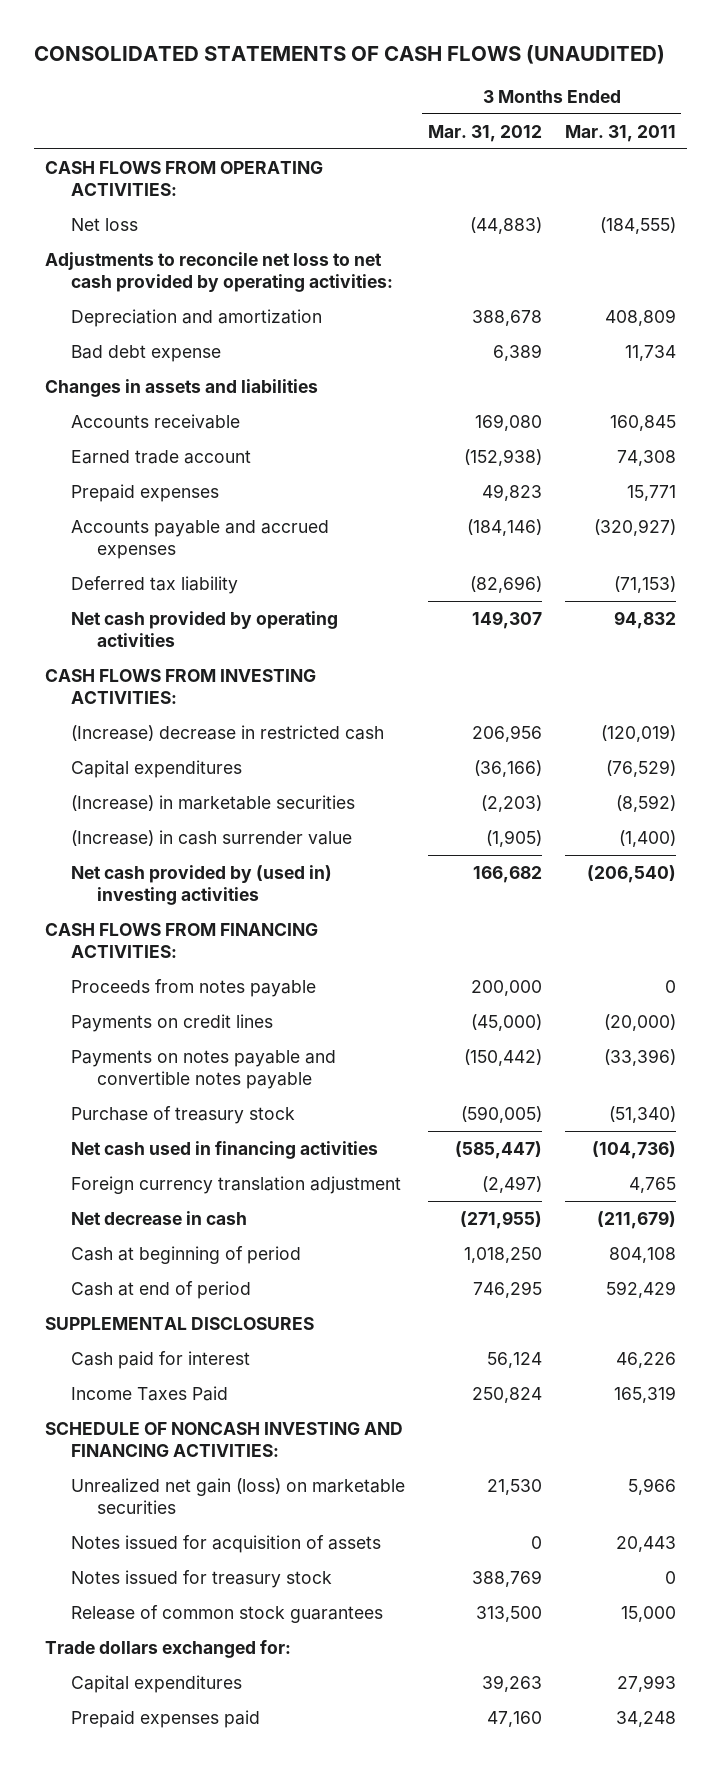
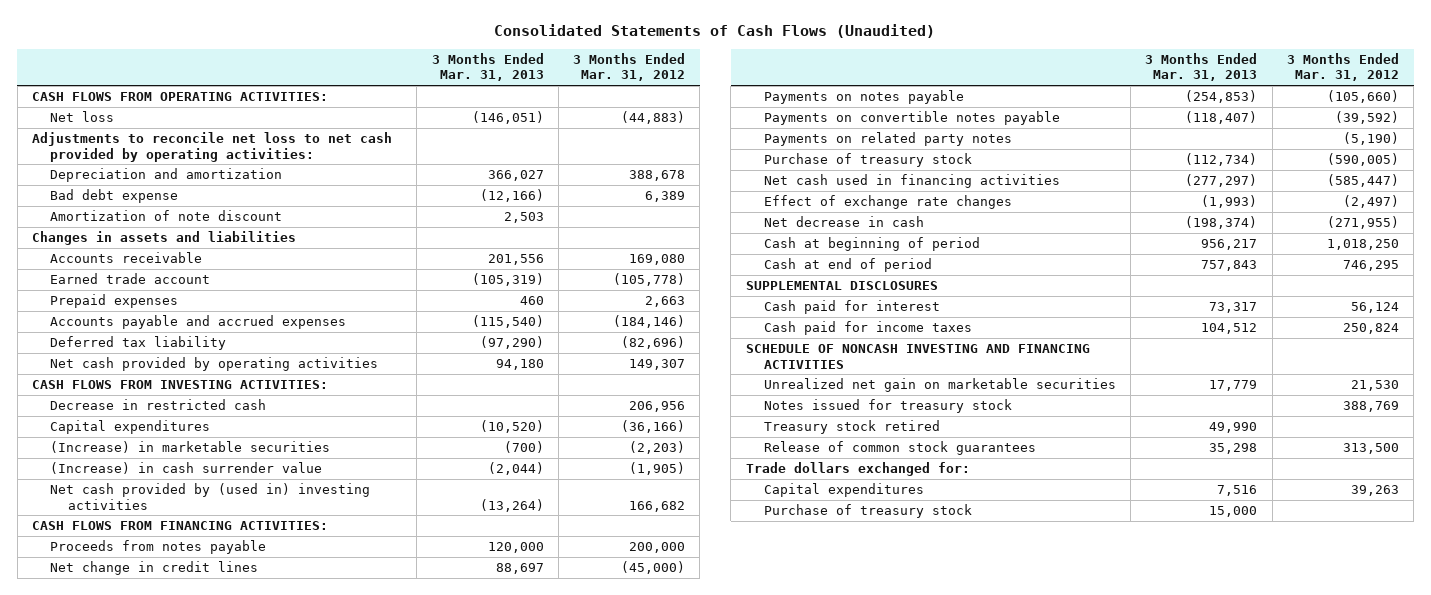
[33,45,665,65] CONSOLIDATED STATEMENTS OF CASH FLOWS (UNAUDITED) -> [494,24,936,39] Consolidated Statements of Cash Flows (Unaudited)
[564,124,676,142] Mar. 31, 2011 -> none
none -> [431,52,544,82] 3 Months Ended Mar. 31, 2013
none -> [50,209,283,221] Amortization of note discount
[463,448,542,466] (152,938) -> [613,272,686,286] (105,778)
[481,483,542,501] 49,823 -> [645,295,686,307] 2,663
[70,724,384,741] (Increase) decrease in restricted cash -> [50,398,267,410] Decrease in restricted cash
[70,1013,273,1032] Payments on credit lines -> [50,560,259,575] Net change in credit lines
[70,1049,336,1090] Payments on notes payable and convertible notes payable -> [763,89,964,104] Payments on notes payable
[463,1048,542,1066] (150,442) -> [1326,89,1399,103] (105,660)
none -> [763,110,1060,125] Payments on convertible notes payable
none -> [763,131,1012,146] Payments on related party notes
[70,1175,401,1194] Foreign currency translation adjustment -> [763,194,1012,209] Effect of exchange rate changes
[70,1534,381,1553] Notes issued for acquisition of assets -> none
[70,1385,228,1401] Income Taxes Paid -> [763,320,972,335] Cash paid for income taxes
[45,1421,404,1458] SCHEDULE OF NONCASH INVESTING AND FINANCING ACTIVITIES: -> [745,343,1090,369] SCHEDULE OF NONCASH INVESTING AND FINANCING ACTIVITIES
[70,1477,405,1515] Unrealized net gain (loss) on marketable securities -> [763,377,1116,392] Unrealized net gain on marketable securities
none -> [763,419,940,434] Treasury stock retired
[70,1709,260,1728] Prepaid expenses paid -> none
none -> [763,503,972,518] Purchase of treasury stock

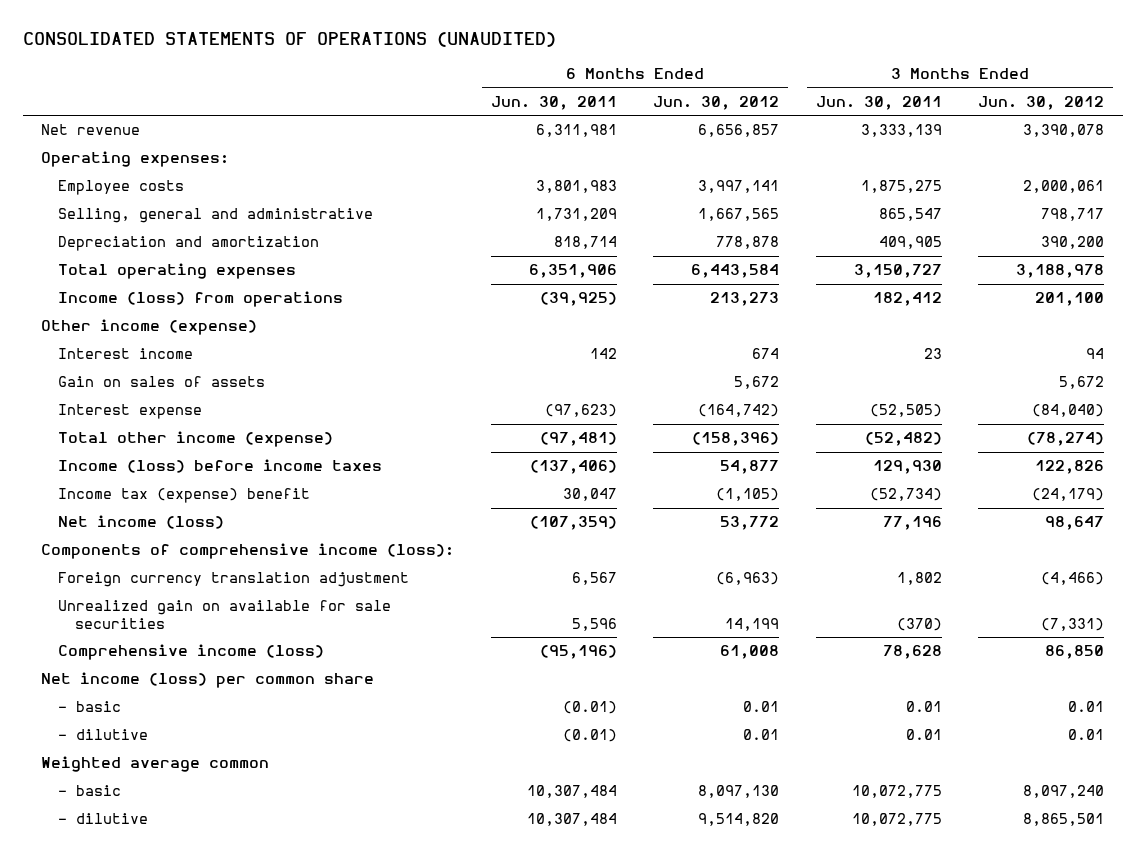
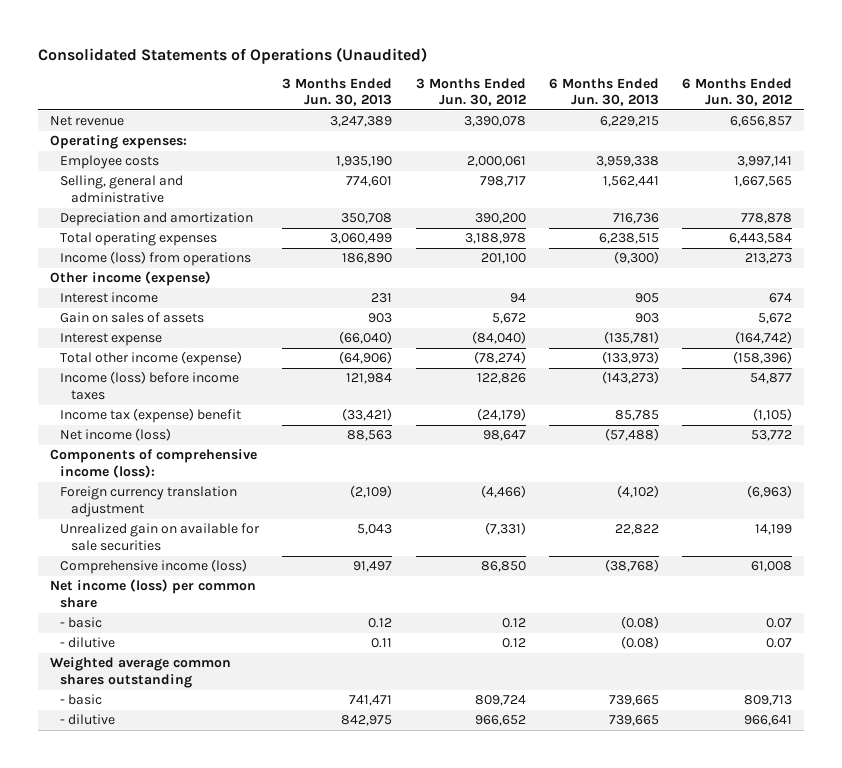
[23,32,557,48] CONSOLIDATED STATEMENTS OF OPERATIONS (UNAUDITED) -> [37,46,427,64] Consolidated Statements of Operations (Unaudited)
[490,95,617,110] Jun. 30, 2011 -> none
[815,95,942,110] Jun. 30, 2011 -> none
none -> [282,77,393,107] 3 Months Ended Jun. 30, 2013
none -> [548,77,659,107] 6 Months Ended Jun. 30, 2013
[743,701,780,713] 0.01 -> [766,618,793,629] 0.07
[1068,701,1105,713] 0.01 -> [501,618,526,629] 0.12
[743,729,780,741] 0.01 -> [766,638,793,649] 0.07
[1068,729,1105,741] 0.01 -> [501,638,526,649] 0.12
[41,756,270,773] Weighted average common -> [49,657,231,688] Weighted average common shares outstanding
[698,785,780,799] 8,097,130 -> [744,695,793,707] 809,713
[1023,785,1105,799] 8,097,240 -> [474,695,526,707] 809,724
[698,813,780,827] 9,514,820 -> [744,715,793,727] 966,641
[1023,813,1105,827] 8,865,501 -> [474,715,526,727] 966,652

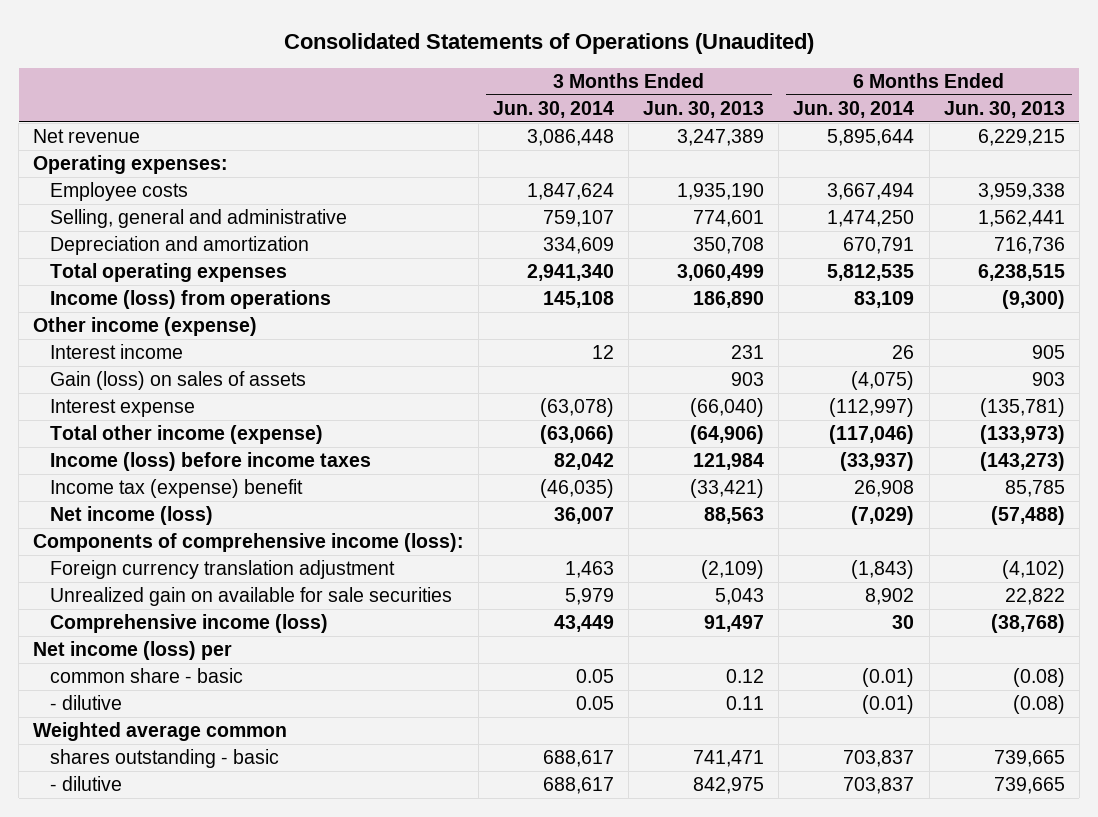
[415,77,526,107] 3 Months Ended Jun. 30, 2012 -> none
[682,77,793,107] 6 Months Ended Jun. 30, 2012 -> none
none -> [493,101,615,119] Jun. 30, 2014
none -> [793,101,915,119] Jun. 30, 2014
[60,312,205,324] Gain on sales of assets -> [50,371,307,391] Gain (loss) on sales of assets
[49,579,256,608] Net income (loss) per common share -> [33,641,233,661] Net income (loss) per
[60,617,103,629] - basic -> [50,668,244,684] common share - basic
[49,657,231,688] Weighted average common shares outstanding -> [33,722,288,742] Weighted average common
[60,694,103,706] - basic -> [50,749,280,769] shares outstanding - basic

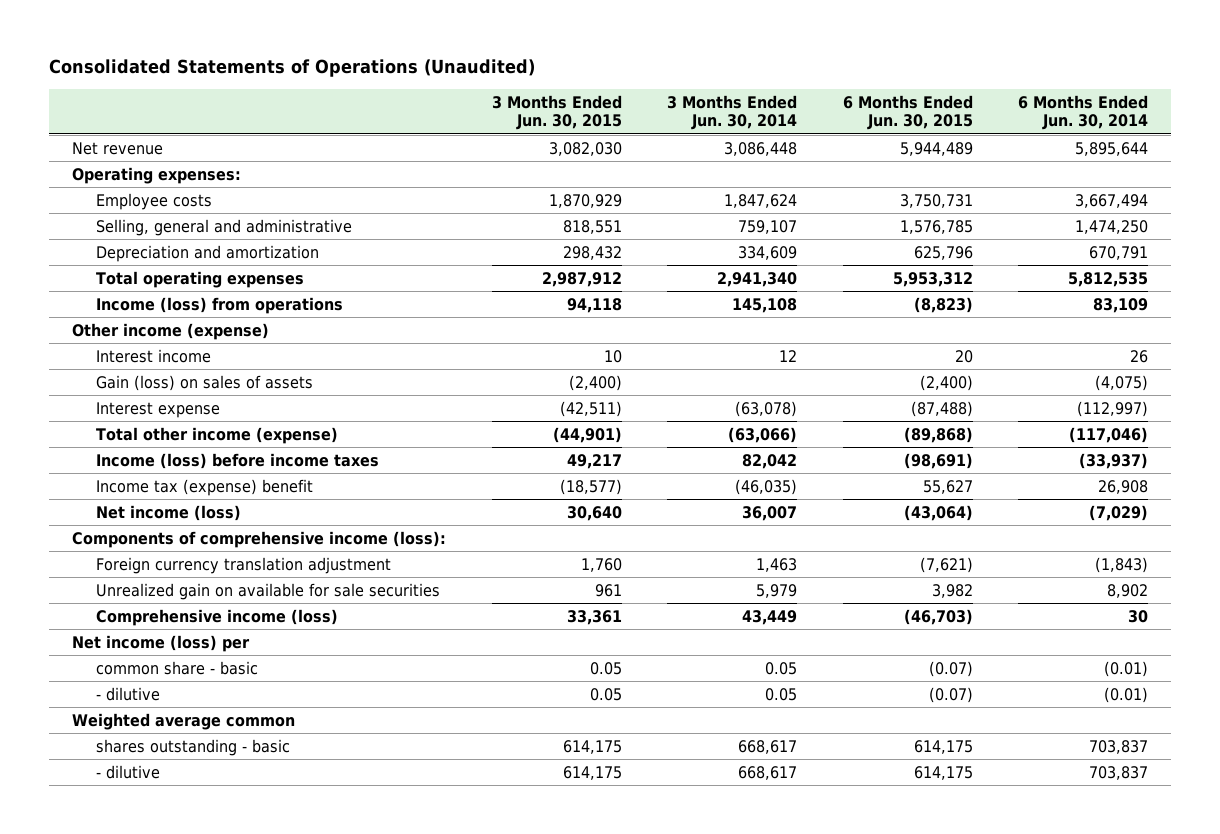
[643,101,765,119] Jun. 30, 2013 -> none
[943,101,1065,119] Jun. 30, 2013 -> none
none -> [491,94,622,131] 3 Months Ended Jun. 30, 2015
none -> [842,94,973,131] 6 Months Ended Jun. 30, 2015
[543,750,615,768] 688,617 -> [738,739,798,754] 668,617
[543,777,615,795] 688,617 -> [738,765,798,780] 668,617

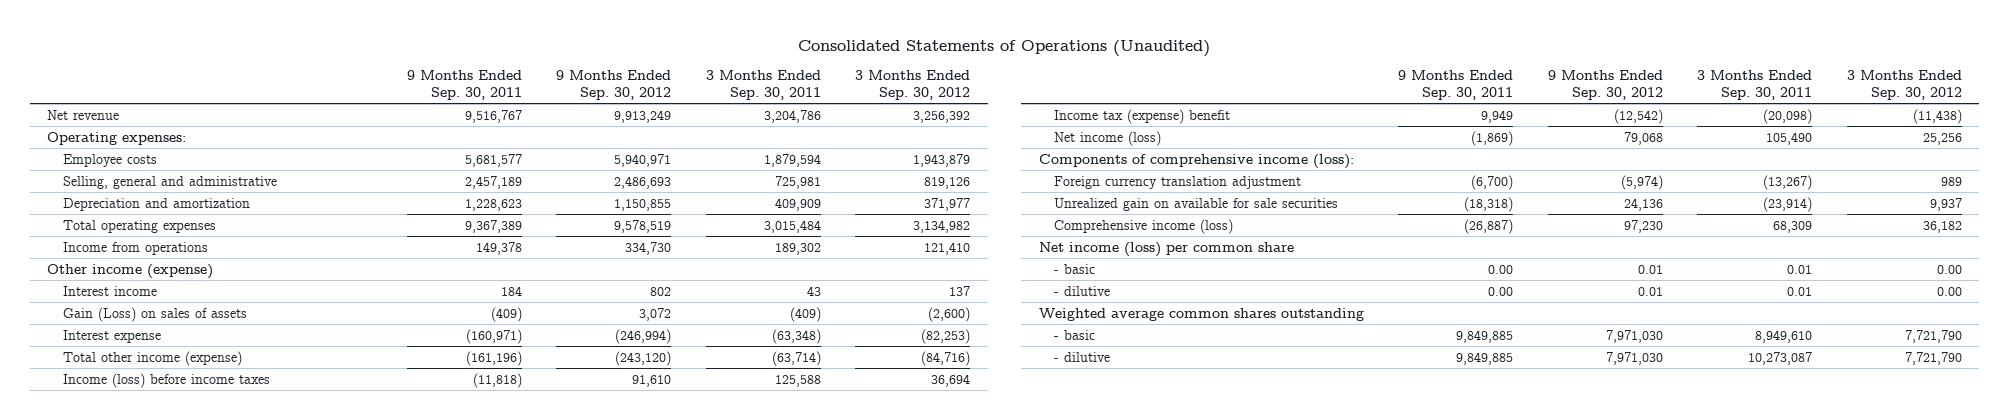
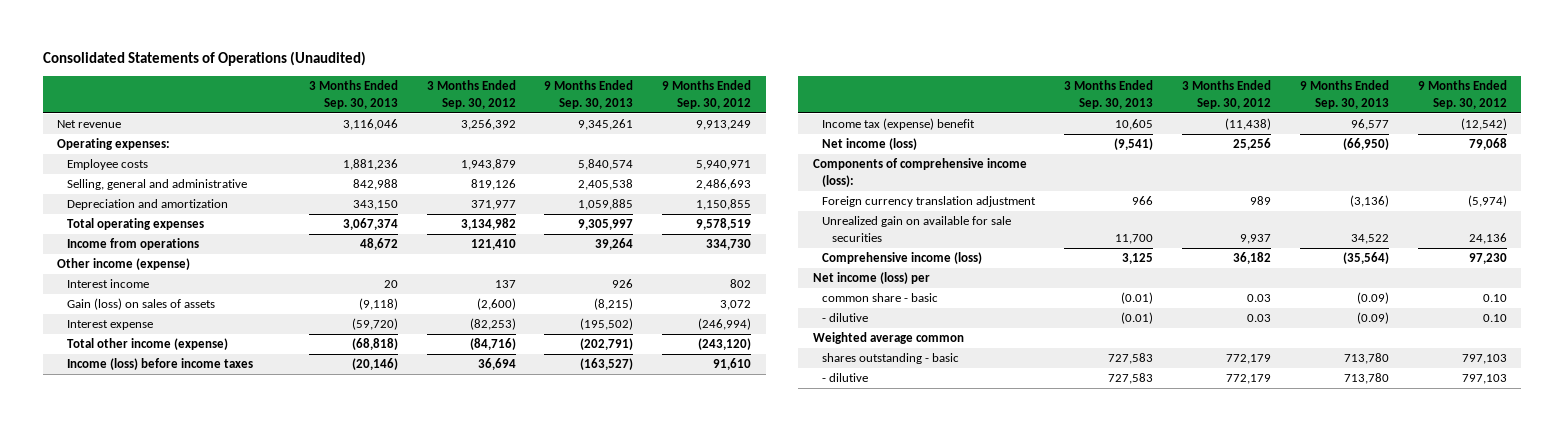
[406,70,522,101] 9 Months Ended Sep. 30, 2011 -> none
[705,70,821,101] 3 Months Ended Sep. 30, 2011 -> none
none -> [308,80,398,109] 3 Months Ended Sep. 30, 2013
none -> [544,80,634,109] 9 Months Ended Sep. 30, 2013
[62,306,247,322] Gain (Loss) on sales of assets -> [66,298,215,311] Gain (loss) on sales of assets
[1038,241,1294,257] Net income (loss) per common share -> [812,272,930,285] Net income (loss) per
[1054,263,1096,274] - basic -> [822,293,939,303] common share - basic
[1637,264,1663,274] 0.01 -> [1482,294,1507,303] 0.10
[1936,264,1962,274] 0.00 -> [1247,294,1272,303] 0.03
[1637,286,1663,296] 0.01 -> [1482,314,1507,323] 0.10
[1936,286,1962,296] 0.00 -> [1247,314,1272,323] 0.03
[1038,307,1364,321] Weighted average common shares outstanding -> [812,332,964,345] Weighted average common
[1054,329,1096,340] - basic -> [822,353,960,365] shares outstanding - basic
[1605,329,1663,343] 7,971,030 -> [1461,354,1507,365] 797,103
[1904,329,1962,343] 7,721,790 -> [1226,354,1272,365] 772,179
[1605,351,1663,365] 7,971,030 -> [1461,374,1507,385] 797,103
[1904,351,1962,365] 7,721,790 -> [1226,374,1272,385] 772,179

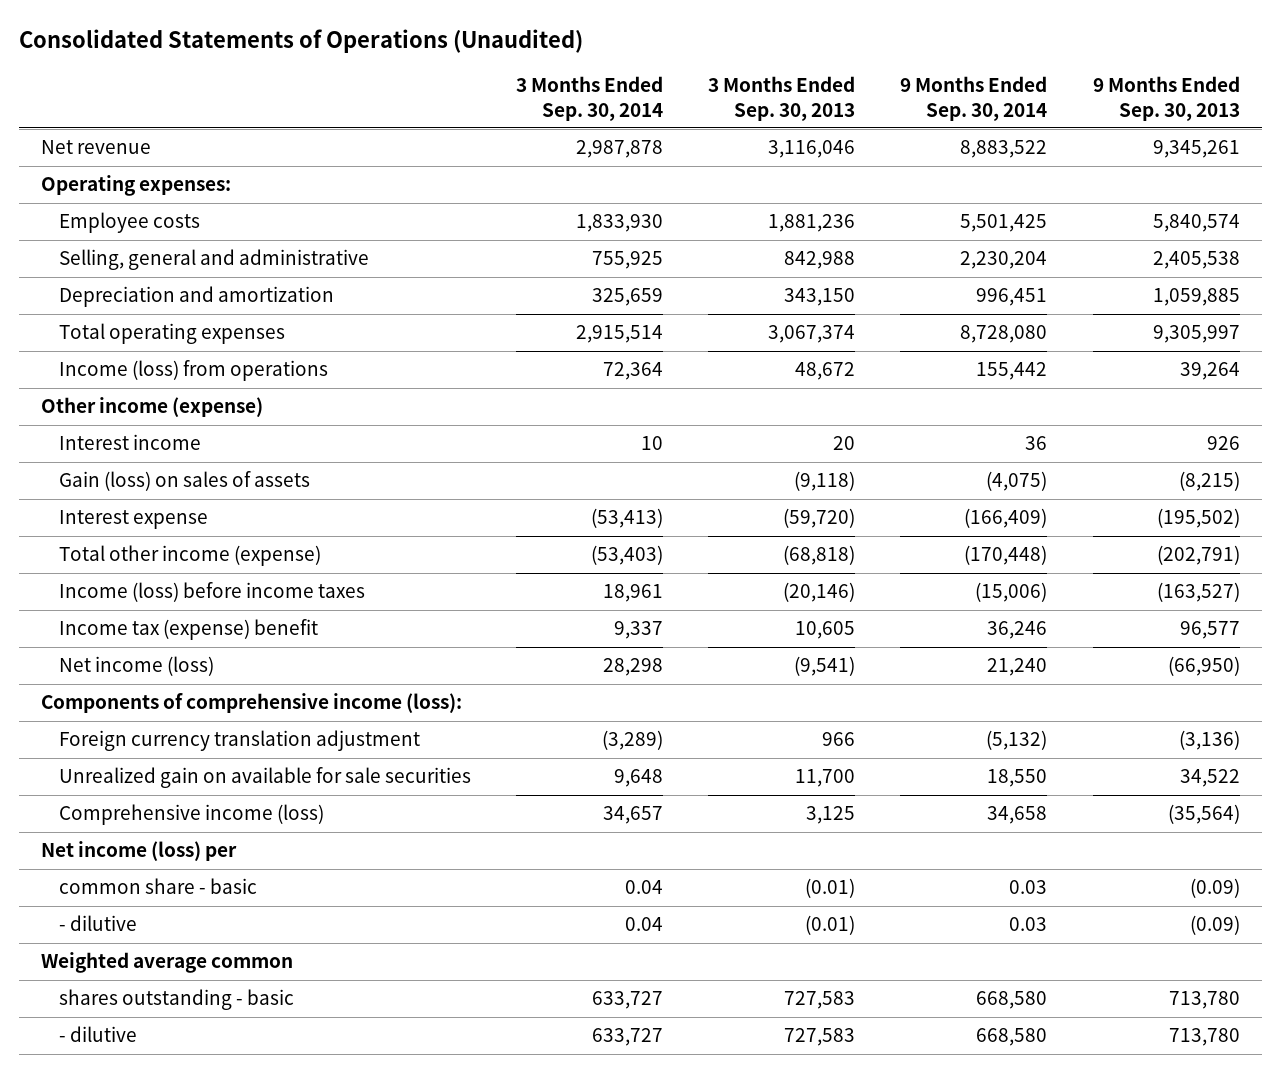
[426,80,516,109] 3 Months Ended Sep. 30, 2012 -> none
[662,80,752,109] 9 Months Ended Sep. 30, 2012 -> none
none -> [516,76,664,121] 3 Months Ended Sep. 30, 2014
none -> [900,76,1048,121] 9 Months Ended Sep. 30, 2014
[66,238,199,251] Income from operations -> [58,360,328,382] Income (loss) from operations

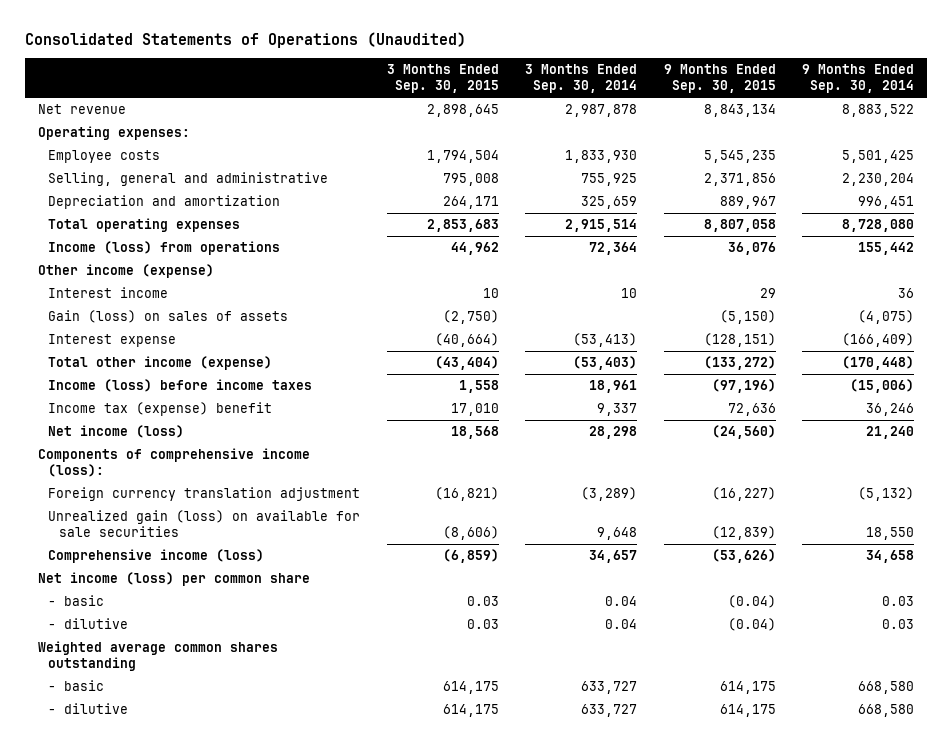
[708,76,856,121] 3 Months Ended Sep. 30, 2013 -> none
[1092,76,1240,121] 9 Months Ended Sep. 30, 2013 -> none
none -> [386,64,499,94] 3 Months Ended Sep. 30, 2015
none -> [663,64,776,94] 9 Months Ended Sep. 30, 2015
[58,767,471,789] Unrealized gain on available for sale securities -> [48,510,361,538] Unrealized gain (loss) on available for sale securities
[41,841,238,862] Net income (loss) per -> [38,572,311,587] Net income (loss) per common share
[58,878,257,895] common share - basic -> [48,595,105,607] - basic
[41,952,294,974] Weighted average common -> [38,641,279,672] Weighted average common shares outstanding
[58,989,294,1011] shares outstanding - basic -> [48,680,105,692] - basic

